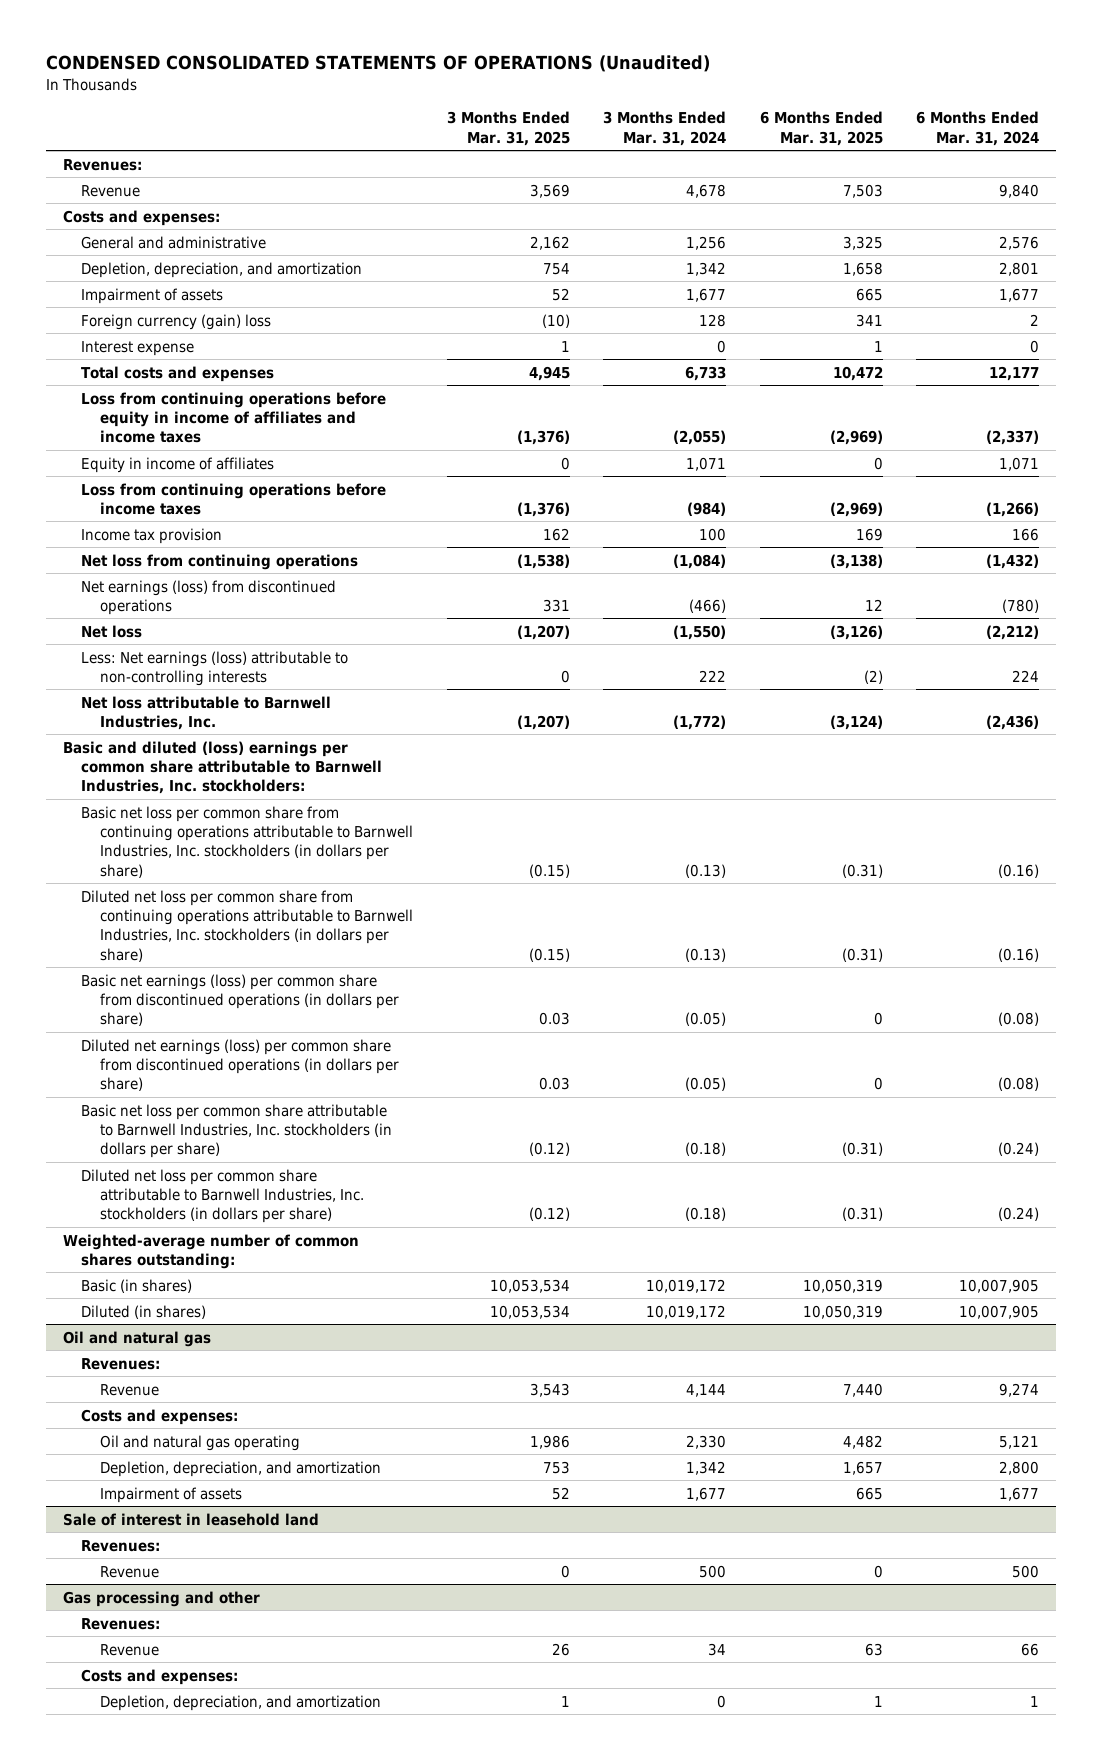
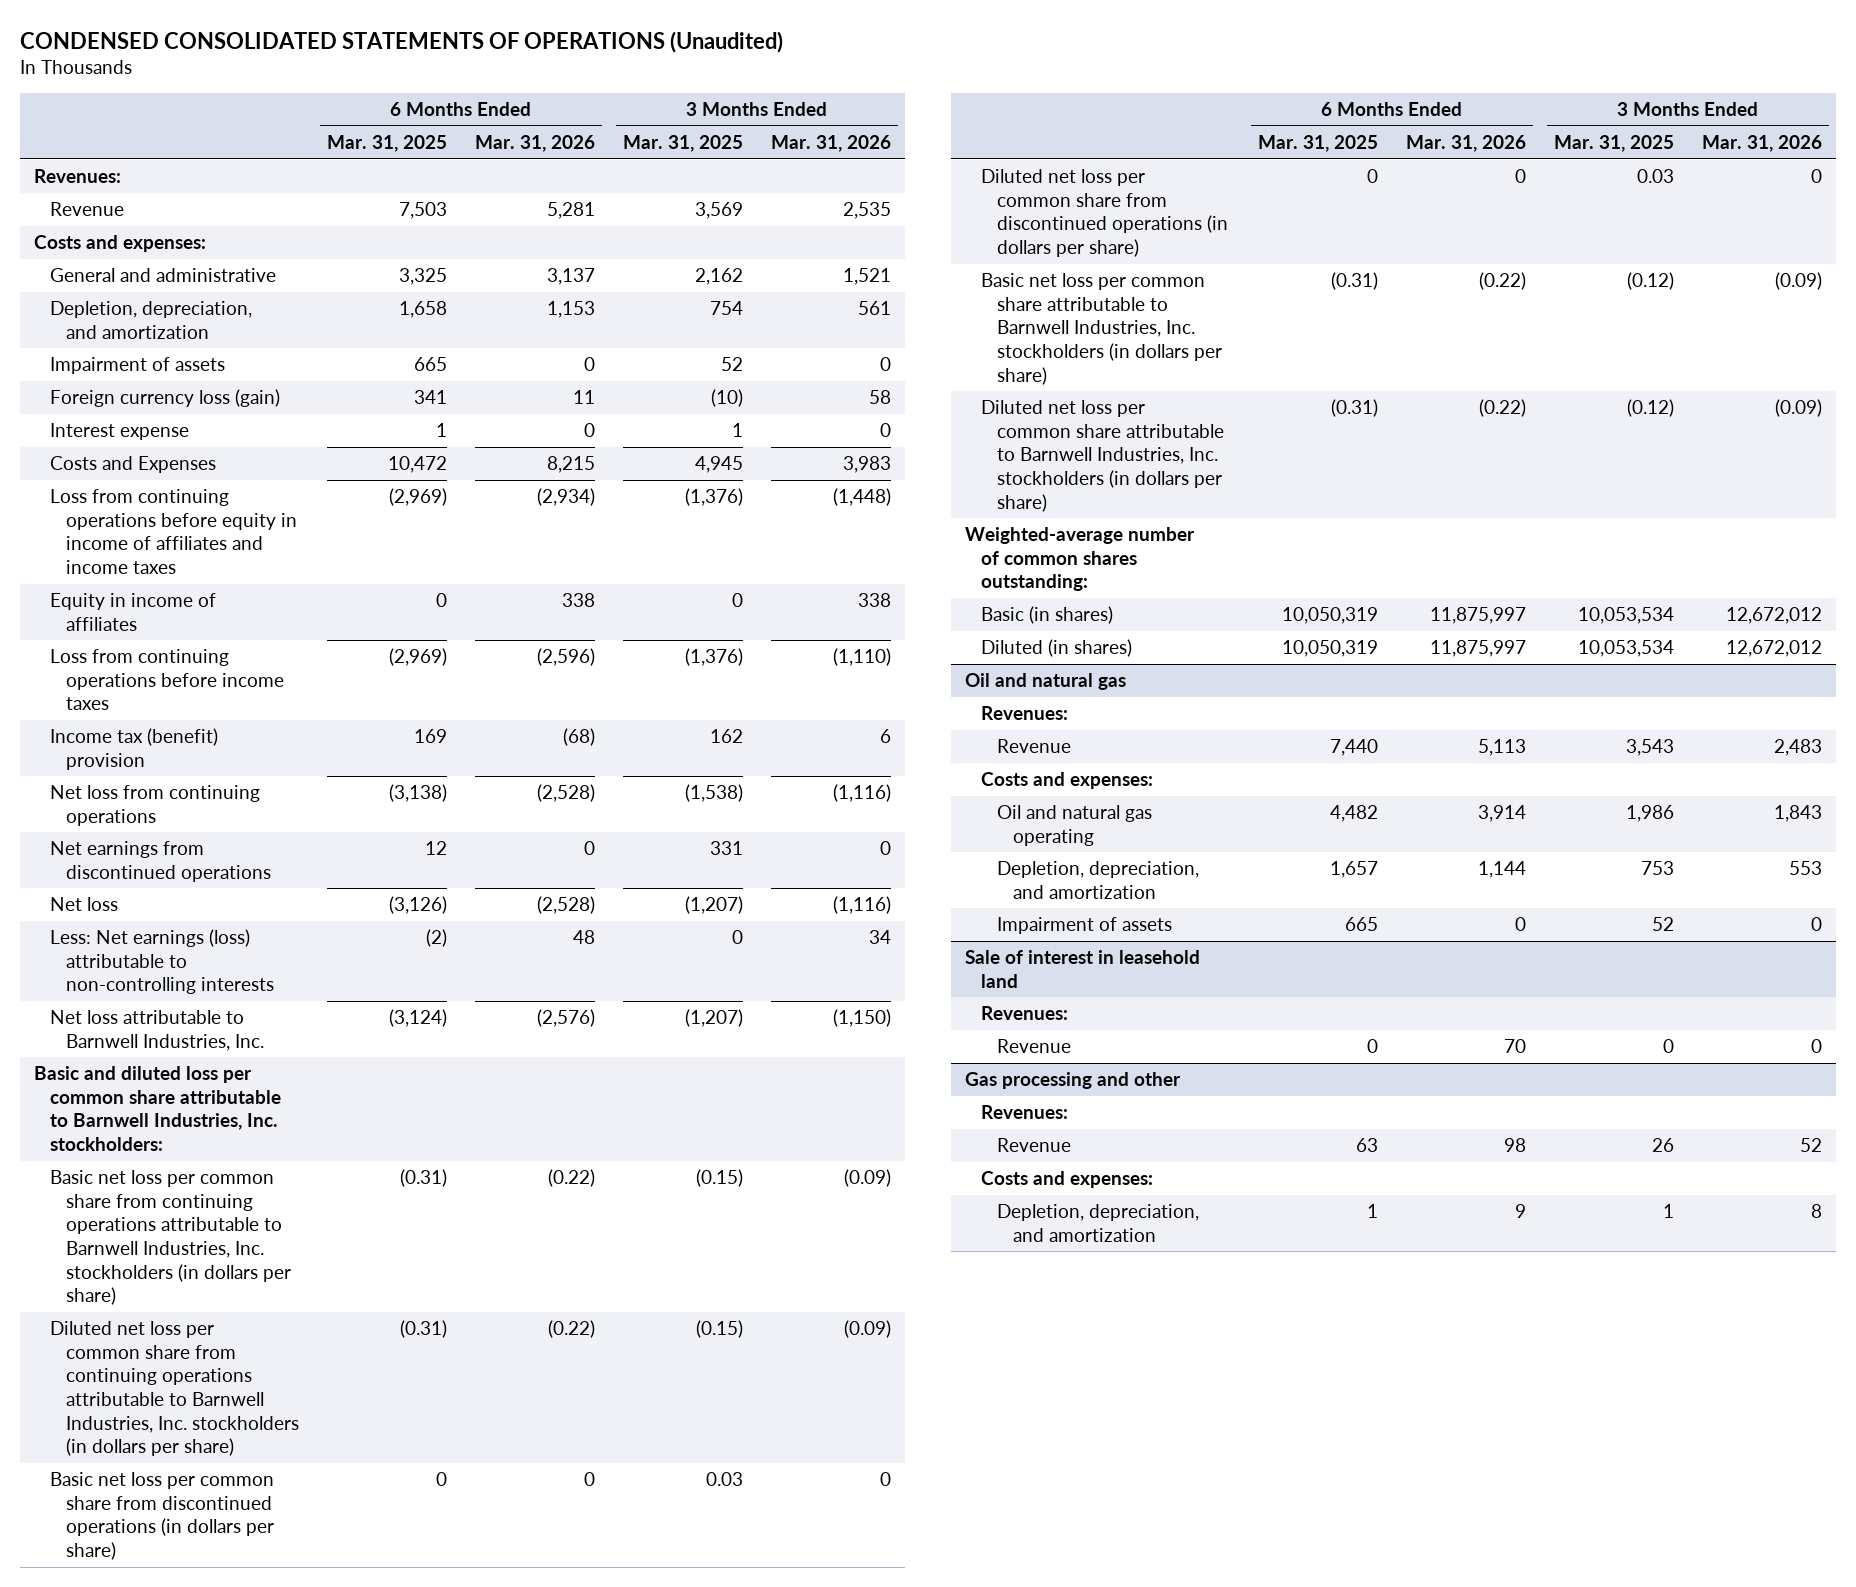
[603,111,727,146] 3 Months Ended Mar. 31, 2024 -> none
[916,111,1040,146] 6 Months Ended Mar. 31, 2024 -> none
none -> [474,134,595,152] Mar. 31, 2026
none -> [770,134,891,152] Mar. 31, 2026
[81,313,272,330] Foreign currency (gain) loss -> [50,389,281,408] Foreign currency loss (gain)
[81,365,275,382] Total costs and expenses -> [50,456,217,474] Costs and Expenses
[81,527,223,544] Income tax provision -> [50,728,219,770] Income tax (benefit) provision
[81,579,337,615] Net earnings (loss) from discontinued operations -> [50,841,272,882] Net earnings from discontinued operations
[62,740,383,795] Basic and diluted (loss) earnings per common share attributable to Barnwell Industries, Inc. stockholders: -> [34,1066,282,1151] Basic and diluted loss per common share attributable to Barnwell Industries, Inc. stockholders:
[81,973,399,1027] Basic net earnings (loss) per common share from discontinued operations (in dollars per share) -> [50,1472,275,1560] Basic net loss per common share from discontinued operations (in dollars per share)
[81,1038,399,1092] Diluted net earnings (loss) per common share from discontinued operations (in dollars per share) -> [981,169,1229,257] Diluted net loss per common share from discontinued operations (in dollars per share)

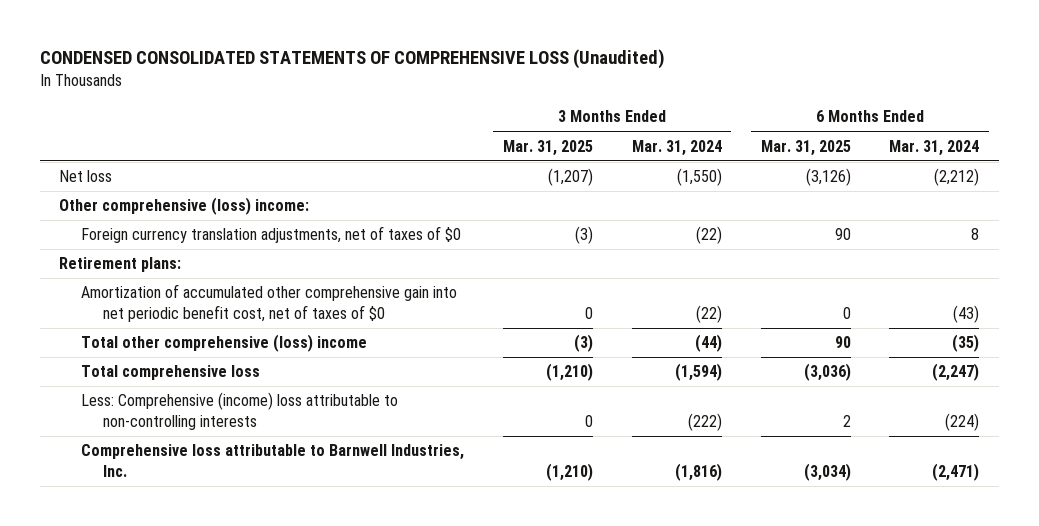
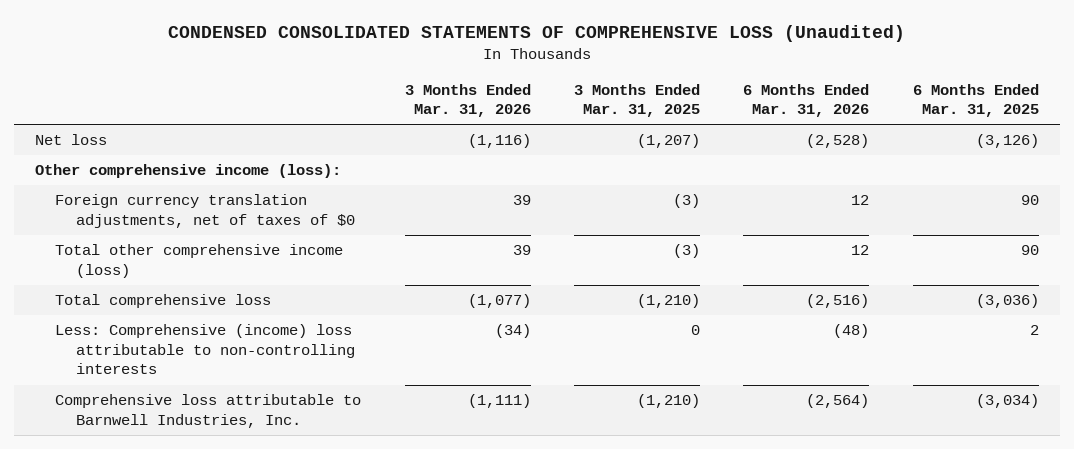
[631,139,722,156] Mar. 31, 2024 -> none
[889,139,980,156] Mar. 31, 2024 -> none
none -> [404,83,531,118] 3 Months Ended Mar. 31, 2026
none -> [743,83,870,118] 6 Months Ended Mar. 31, 2026
[59,197,310,216] Other comprehensive (loss) income: -> [35,164,342,179] Other comprehensive income (loss):
[59,257,182,273] Retirement plans: -> none
[80,284,457,322] Amortization of accumulated other comprehensive gain into net periodic benefit cost, net of taxes of $0 -> none
[80,334,367,353] Total other comprehensive (loss) income -> [55,244,344,278] Total other comprehensive income (loss)

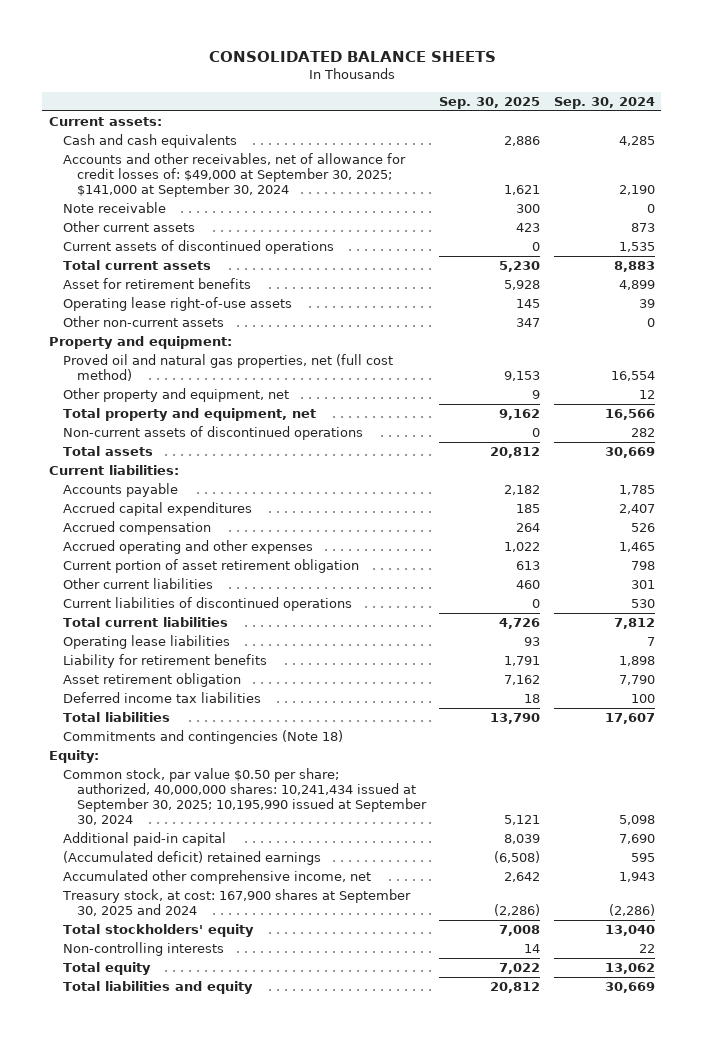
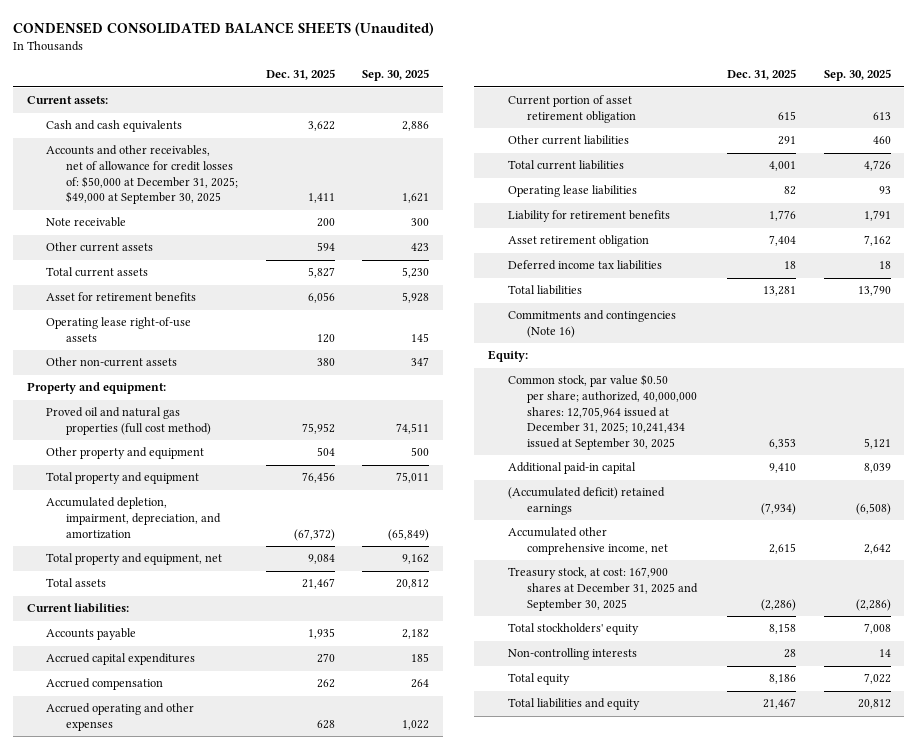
[208,51,496,63] CONSOLIDATED BALANCE SHEETS -> [13,21,435,36] CONDENSED CONSOLIDATED BALANCE SHEETS (Unaudited)
[553,96,655,109] Sep. 30, 2024 -> none
none -> [265,69,335,81] Dec. 31, 2025
[62,152,406,197] Accounts and other receivables, net of allowance for credit losses of: $49,000 at September 30, 2025; $141,000 at September 30, 2024 -> [46,145,238,205] Accounts and other receivables, net of allowance for credit losses of: $50,000 at December 31, 2025; $49,000 at September 30, 2025
[62,239,334,254] Current assets of discontinued operations -> none
[62,353,393,381] Proved oil and natural gas properties, net (full cost method) -> [46,407,211,436] Proved oil and natural gas properties (full cost method)
[504,370,541,381] 9,153 -> [396,423,430,435] 74,511
[62,387,289,402] Other property and equipment, net -> [46,447,205,460] Other property and equipment
[532,389,541,399] 9 -> [411,447,430,457] 500
none -> [46,472,200,485] Total property and equipment
none -> [46,497,221,539] Accumulated depletion, impairment, depreciation, and amortization
[62,425,363,440] Non-current assets of discontinued operations -> none
[62,596,352,611] Current liabilities of discontinued operations -> none
[62,729,343,744] Commitments and contingencies (Note 18) -> [507,310,676,339] Commitments and contingencies (Note 16)
[62,767,427,825] Common stock, par value $0.50 per share; authorized, 40,000,000 shares: 10,241,434 issued at September 30, 2025; 10,195,990 issued at September 30, 2024 -> [507,374,697,451] Common stock, par value $0.50 per share; authorized, 40,000,000 shares: 12,705,964 issued at December 31, 2025; 10,241,434 issued at September 30, 2025
[61,888,411,916] Treasury stock, at cost: 167,900 shares at September 30, 2025 and 2024 -> [507,567,698,611] Treasury stock, at cost: 167,900 shares at December 31, 2025 and September 30, 2025

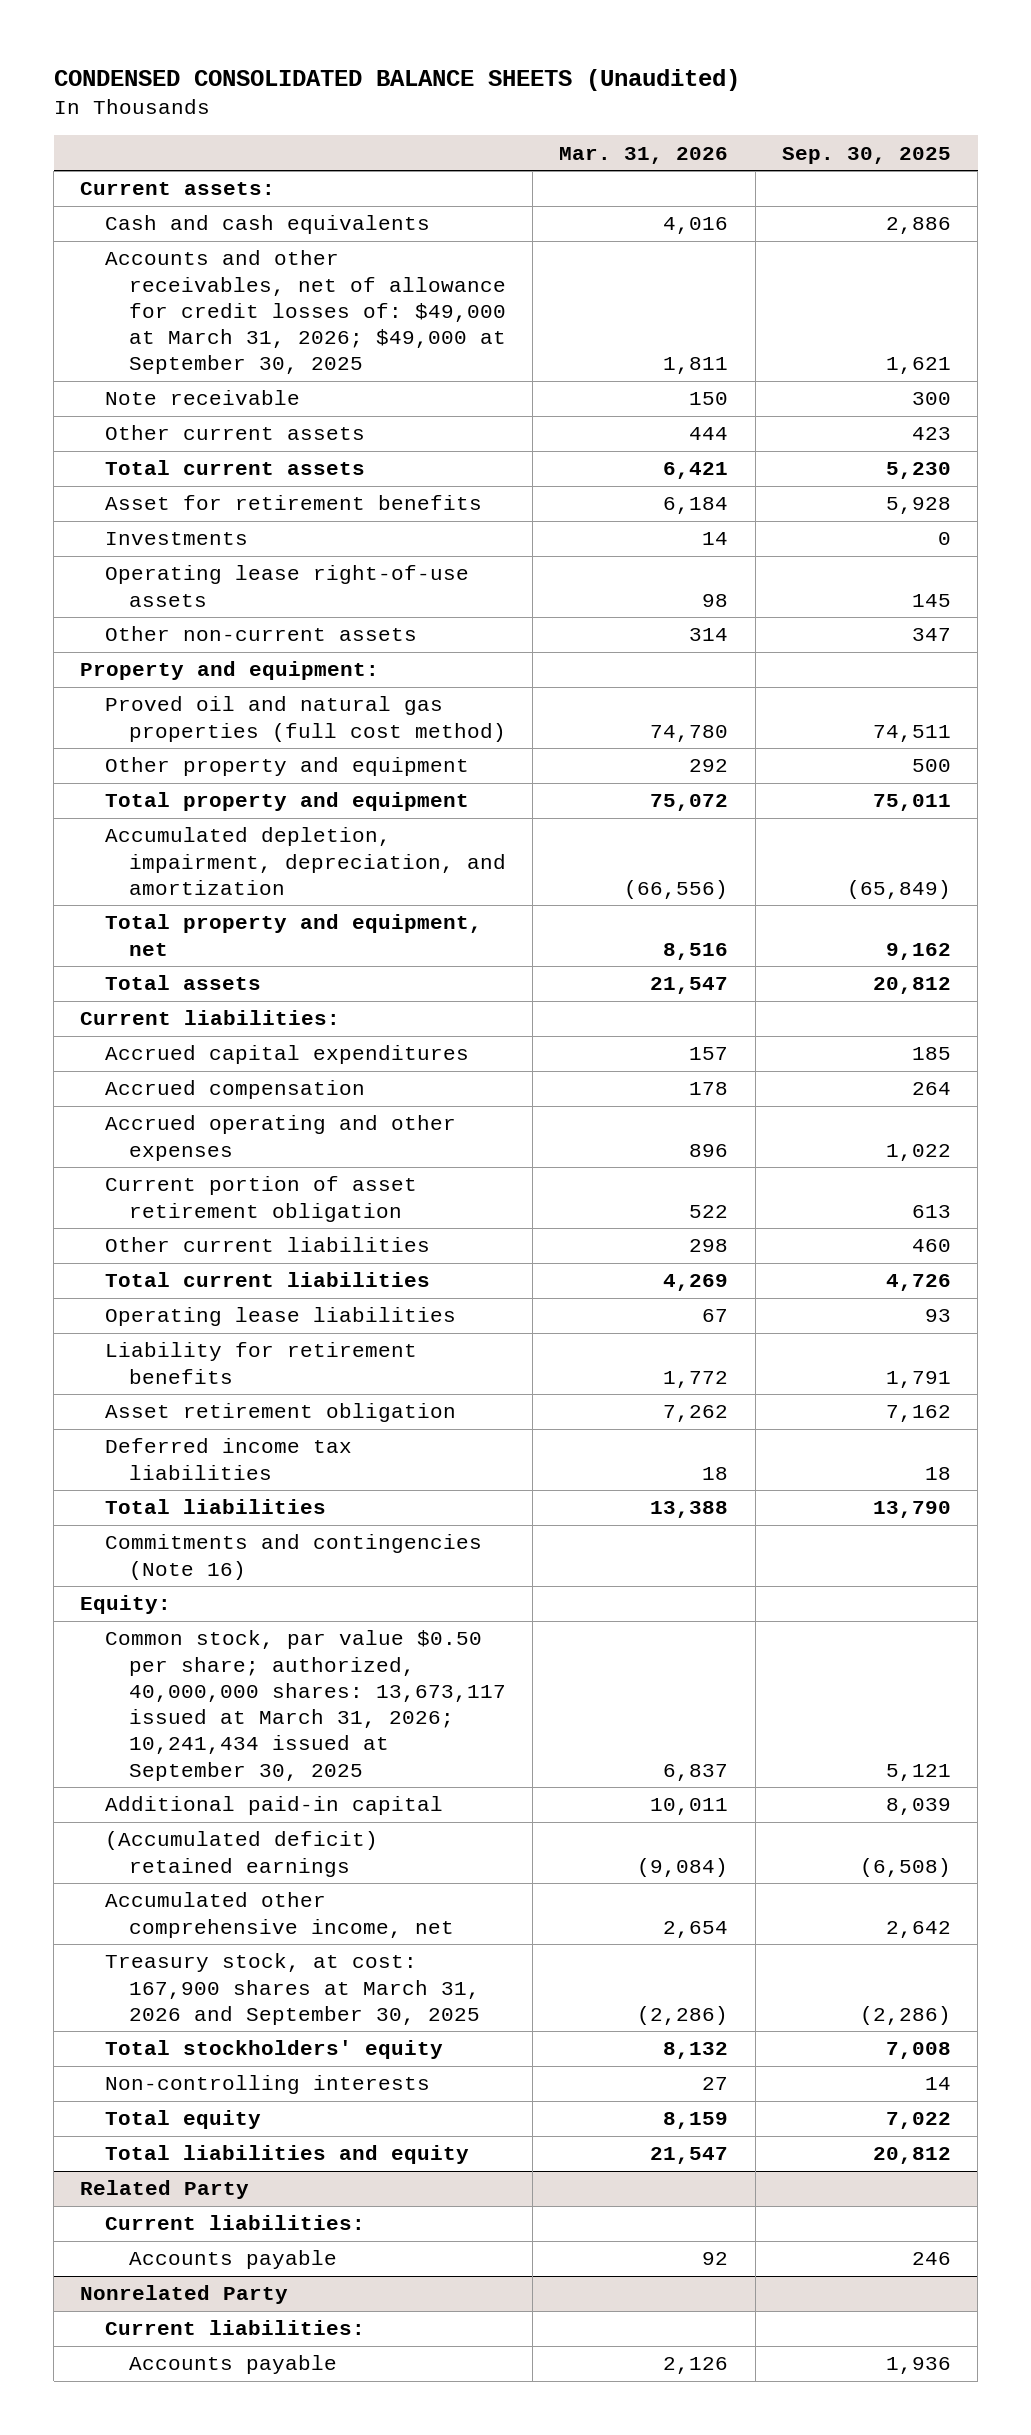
[265,69,335,81] Dec. 31, 2025 -> none
none -> [559,146,729,164] Mar. 31, 2026
[46,145,238,205] Accounts and other receivables, net of allowance for credit losses of: $50,000 at December 31, 2025; $49,000 at September 30, 2025 -> [104,250,506,375] Accounts and other receivables, net of allowance for credit losses of: $49,000 at March 31, 2026; $49,000 at September 30, 2025
none -> [104,532,248,546] Investments
[46,628,137,641] Accounts payable -> none
[507,374,697,451] Common stock, par value $0.50 per share; authorized, 40,000,000 shares: 12,705,964 issued at December 31, 2025; 10,241,434 issued at September 30, 2025 -> [104,1630,506,1781] Common stock, par value $0.50 per share; authorized, 40,000,000 shares: 13,673,117 issued at March 31, 2026; 10,241,434 issued at September 30, 2025
[507,567,698,611] Treasury stock, at cost: 167,900 shares at December 31, 2025 and September 30, 2025 -> [104,1953,480,2025] Treasury stock, at cost: 167,900 shares at March 31, 2026 and September 30, 2025
none -> [80,2180,250,2200] Related Party
none -> [104,2215,365,2231] Current liabilities:
none -> [128,2250,337,2270] Accounts payable
none -> [80,2285,289,2305] Nonrelated Party
none -> [104,2320,365,2336] Current liabilities:
none -> [128,2355,337,2375] Accounts payable

